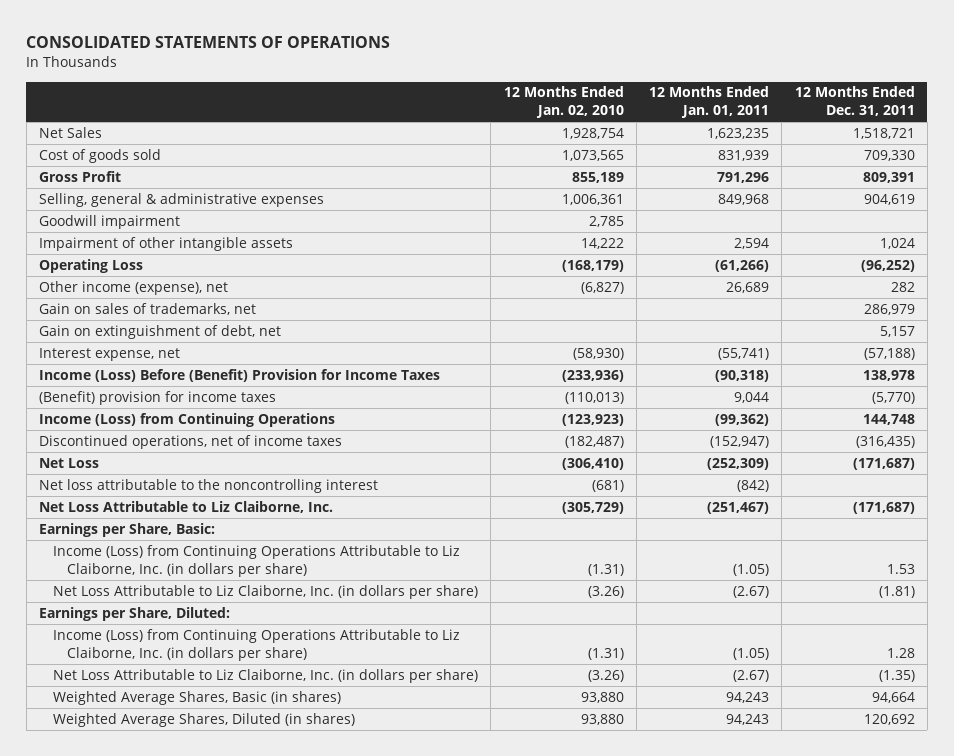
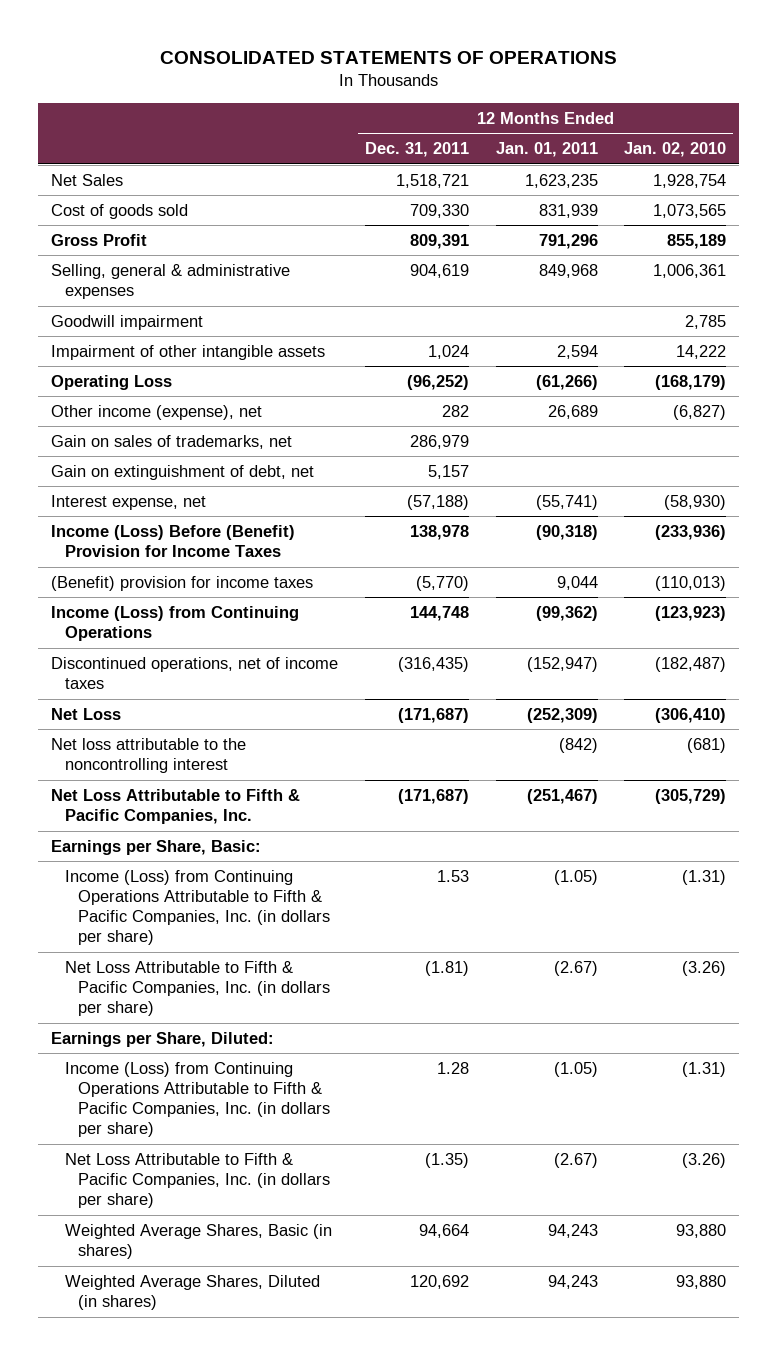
[39,500,334,513] Net Loss Attributable to Liz Claiborne, Inc. -> [51,788,301,825] Net Loss Attributable to Fifth & Pacific Companies, Inc.
[53,544,461,577] Income (Loss) from Continuing Operations Attributable to Liz Claiborne, Inc. (in dollars per share) -> [64,869,331,946] Income (Loss) from Continuing Operations Attributable to Fifth & Pacific Companies, Inc. (in dollars per share)
[53,584,479,599] Net Loss Attributable to Liz Claiborne, Inc. (in dollars per share) -> [64,960,331,1017] Net Loss Attributable to Fifth & Pacific Companies, Inc. (in dollars per share)
[53,628,461,661] Income (Loss) from Continuing Operations Attributable to Liz Claiborne, Inc. (in dollars per share) -> [64,1061,331,1138] Income (Loss) from Continuing Operations Attributable to Fifth & Pacific Companies, Inc. (in dollars per share)
[53,668,479,683] Net Loss Attributable to Liz Claiborne, Inc. (in dollars per share) -> [64,1152,331,1209] Net Loss Attributable to Fifth & Pacific Companies, Inc. (in dollars per share)

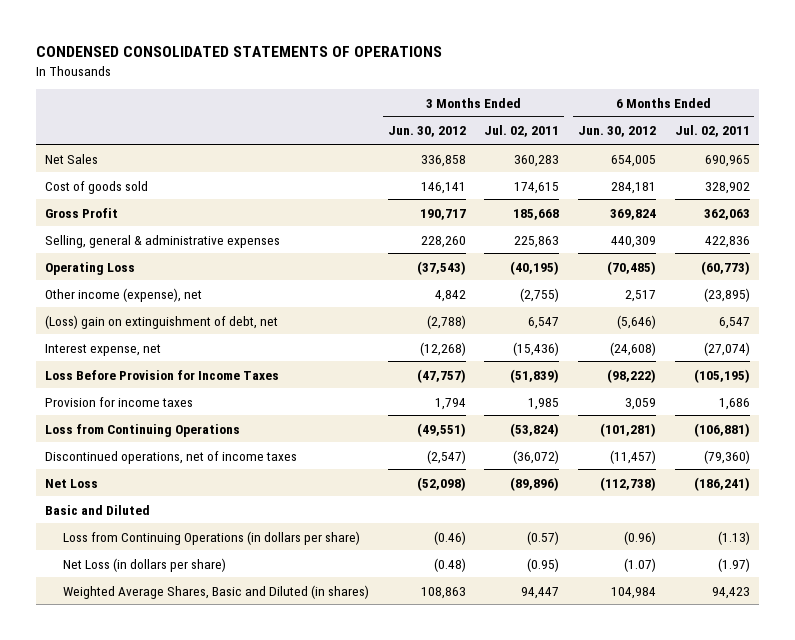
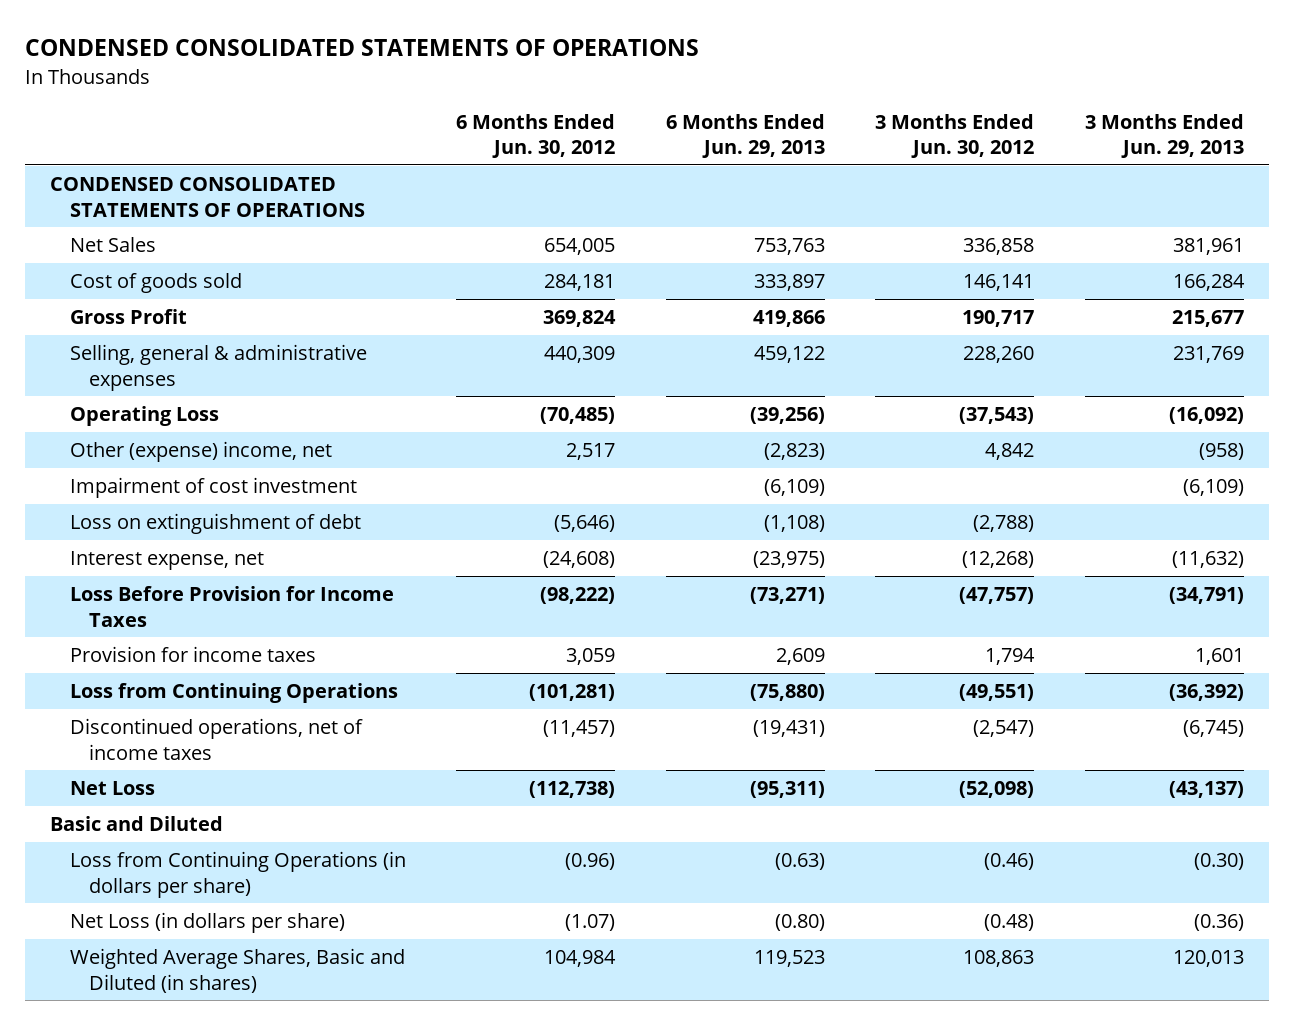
[484,125,560,138] Jul. 02, 2011 -> none
[674,125,750,138] Jul. 02, 2011 -> none
none -> [665,113,825,159] 6 Months Ended Jun. 29, 2013
none -> [1085,113,1245,159] 3 Months Ended Jun. 29, 2013
none -> [50,177,365,217] CONDENSED CONSOLIDATED STATEMENTS OF OPERATIONS
[45,287,203,302] Other income (expense), net -> [69,441,332,463] Other (expense) income, net
none -> [69,477,357,499] Impairment of cost investment
[45,314,279,329] (Loss) gain on extinguishment of debt, net -> [69,513,361,535] Loss on extinguishment of debt

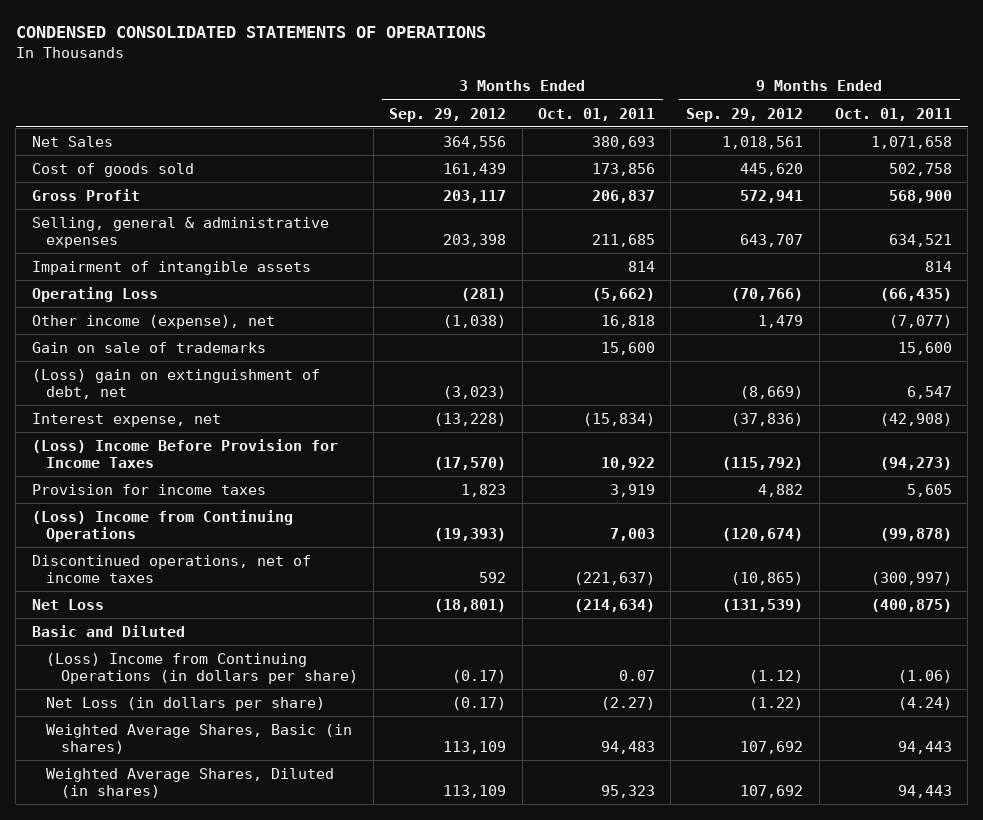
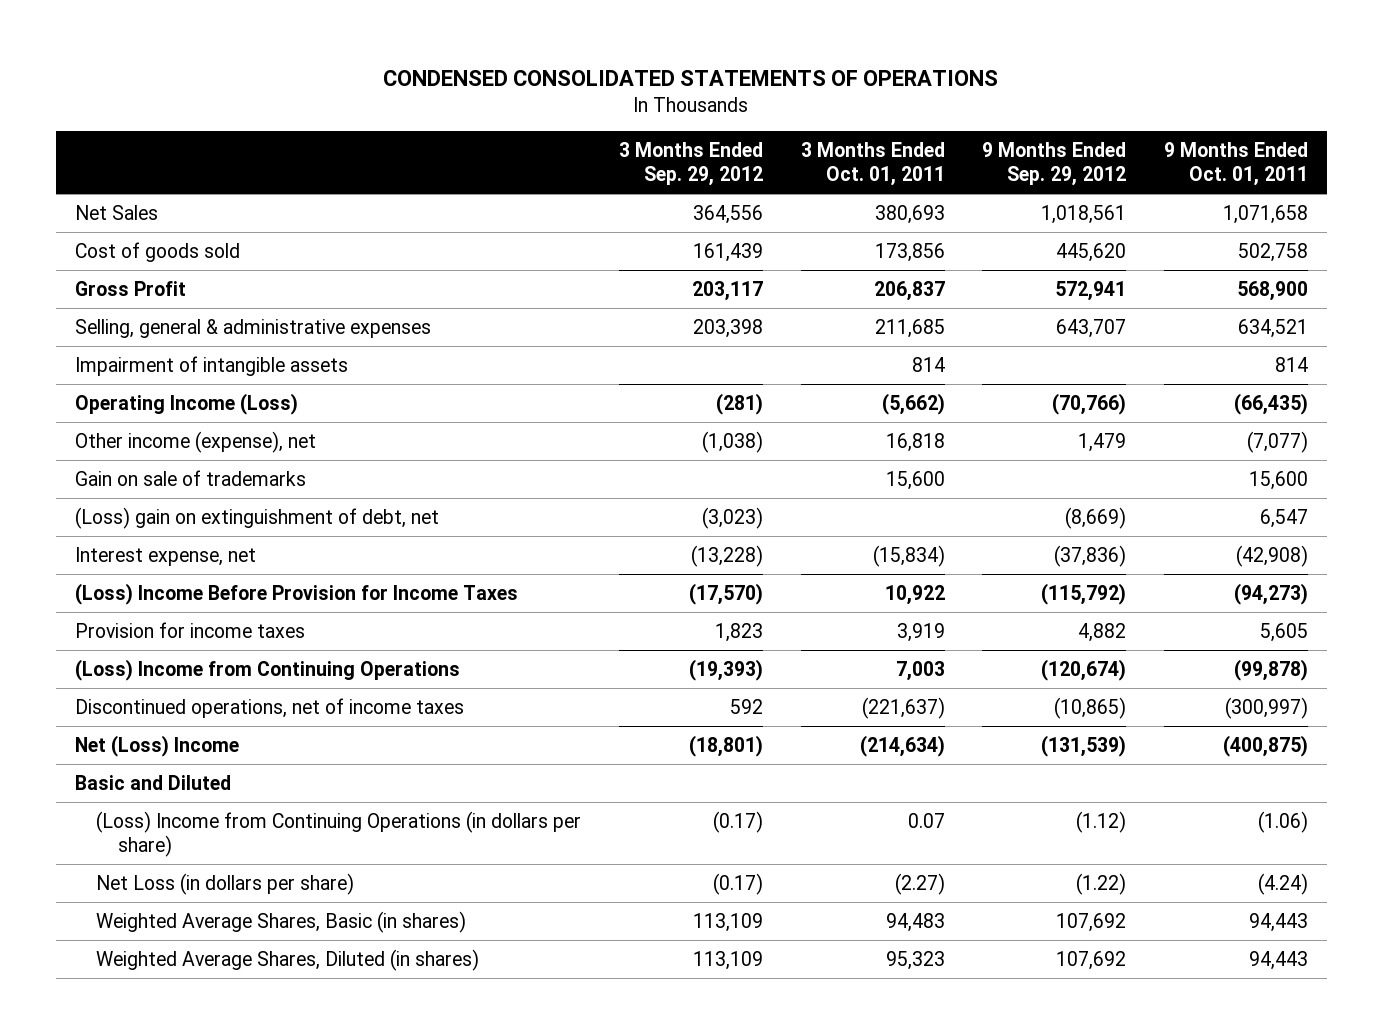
[31,286,158,302] Operating Loss -> [74,392,298,415] Operating Income (Loss)
[31,598,104,610] Net Loss -> [74,734,239,757] Net (Loss) Income

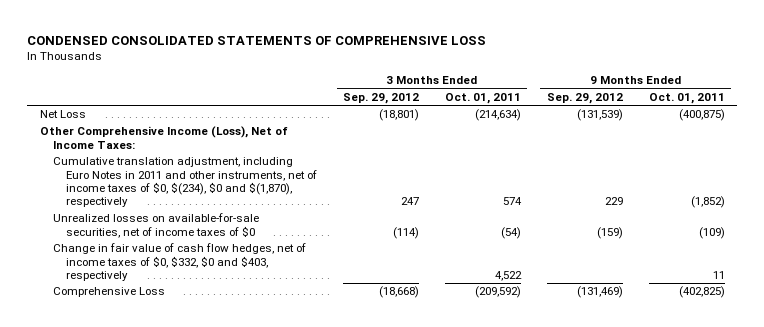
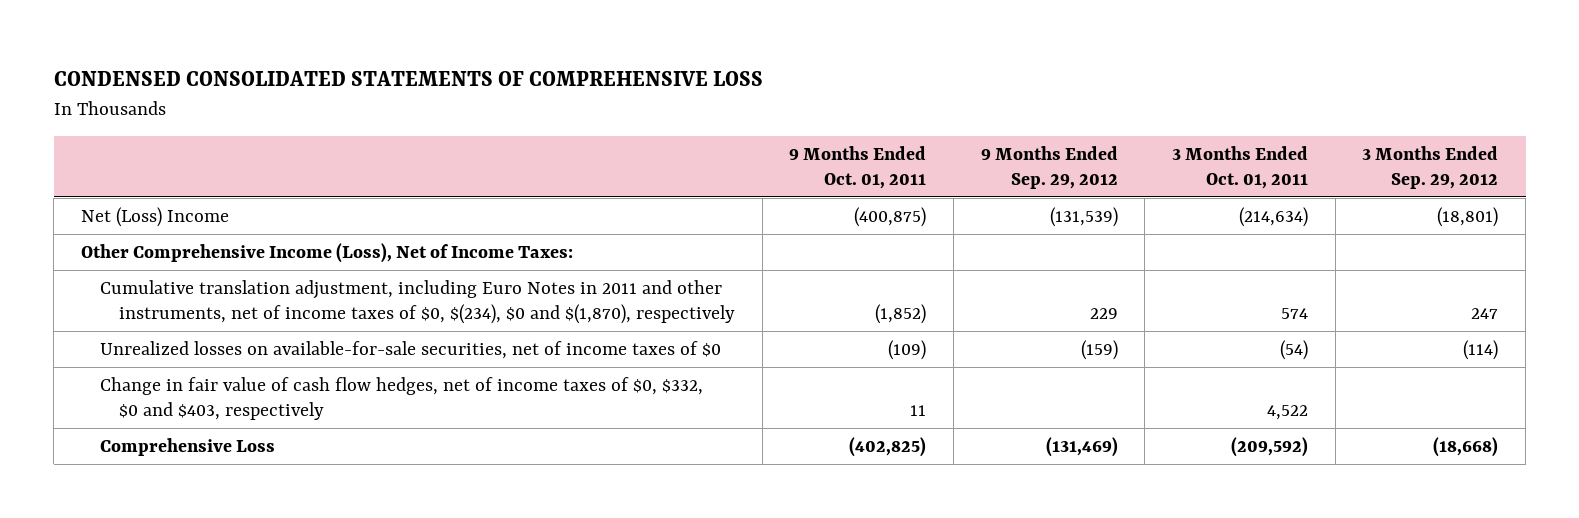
[39,110,86,119] Net Loss -> [80,206,229,227] Net (Loss) Income

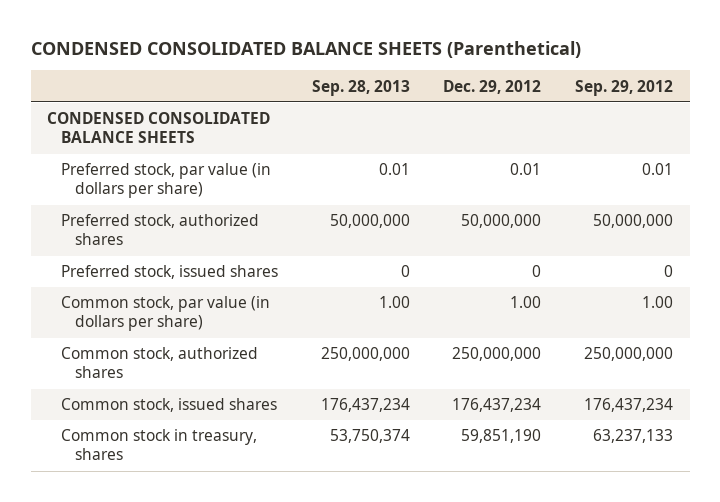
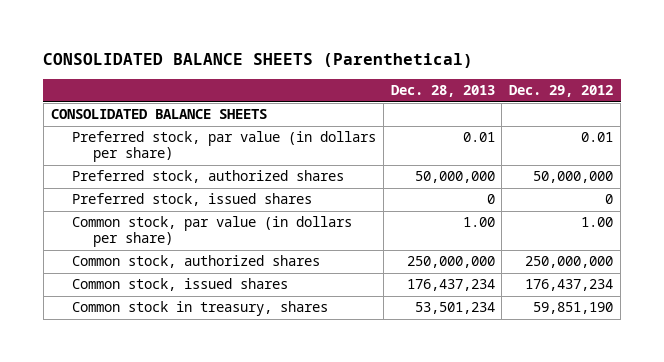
[30,40,581,58] CONDENSED CONSOLIDATED BALANCE SHEETS (Parenthetical) -> [43,52,474,68] CONSOLIDATED BALANCE SHEETS (Parenthetical)
[311,79,410,96] Sep. 28, 2013 -> none
[575,79,674,96] Sep. 29, 2012 -> none
none -> [390,85,495,98] Dec. 28, 2013
[47,112,271,144] CONDENSED CONSOLIDATED BALANCE SHEETS -> [50,109,267,120] CONSOLIDATED BALANCE SHEETS

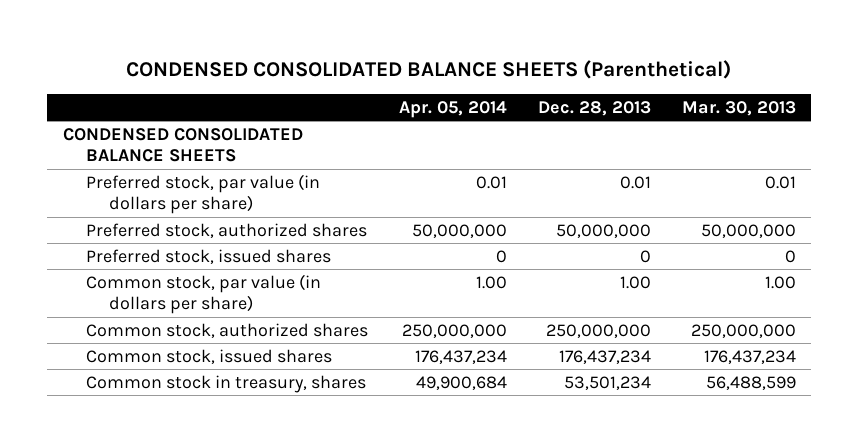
[43,52,474,68] CONSOLIDATED BALANCE SHEETS (Parenthetical) -> [126,59,732,79] CONDENSED CONSOLIDATED BALANCE SHEETS (Parenthetical)
[509,85,614,98] Dec. 29, 2012 -> none
none -> [398,100,507,118] Apr. 05, 2014
none -> [681,100,796,116] Mar. 30, 2013
[50,109,267,120] CONSOLIDATED BALANCE SHEETS -> [62,127,303,163] CONDENSED CONSOLIDATED BALANCE SHEETS

